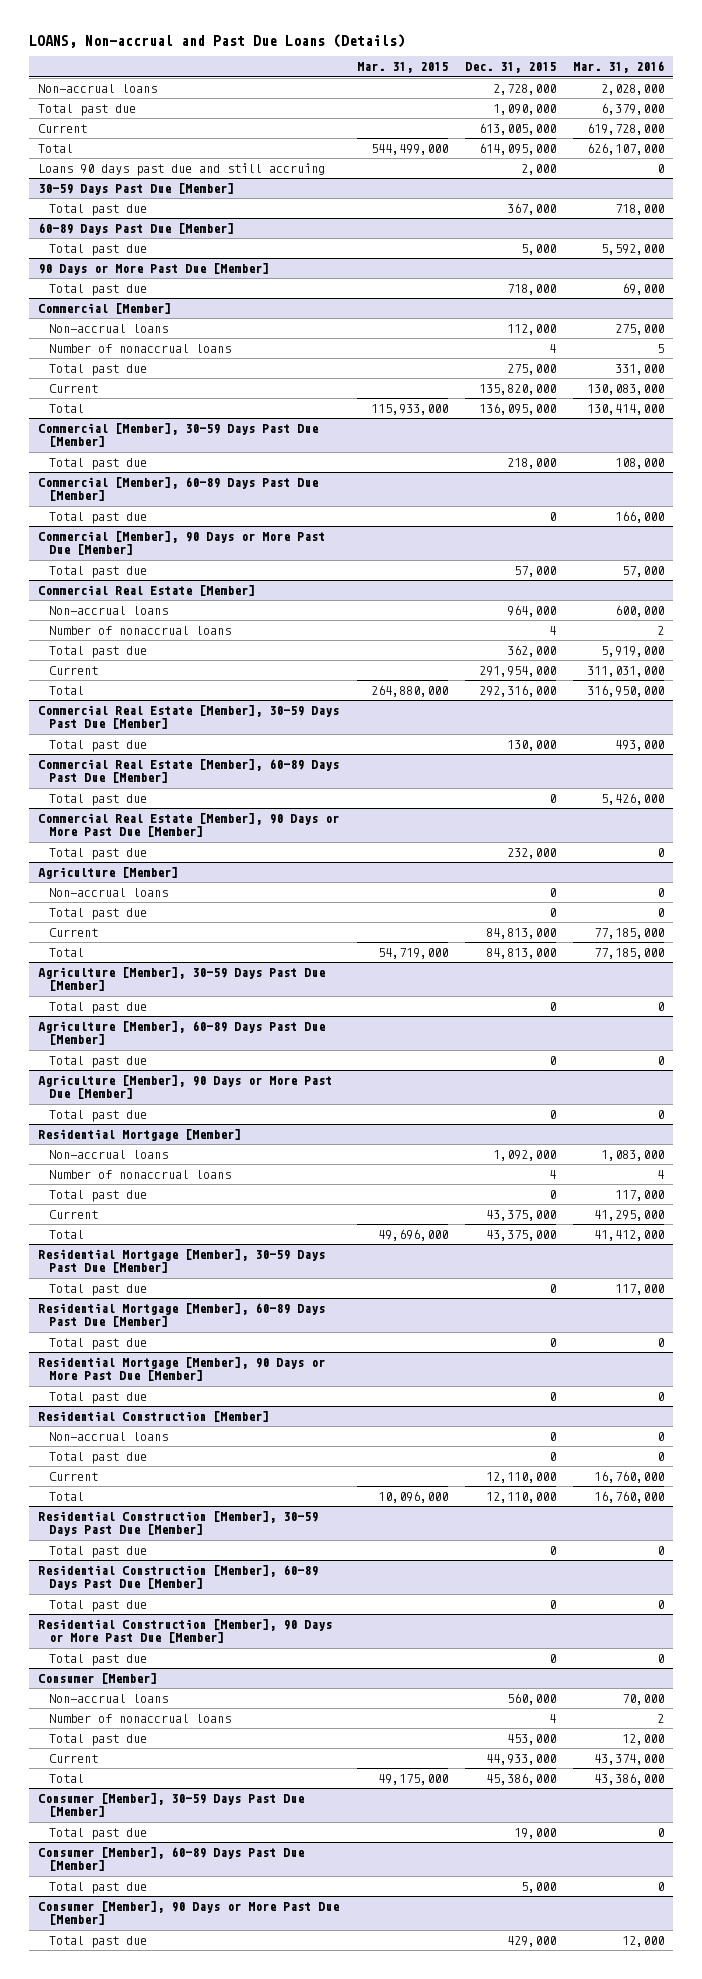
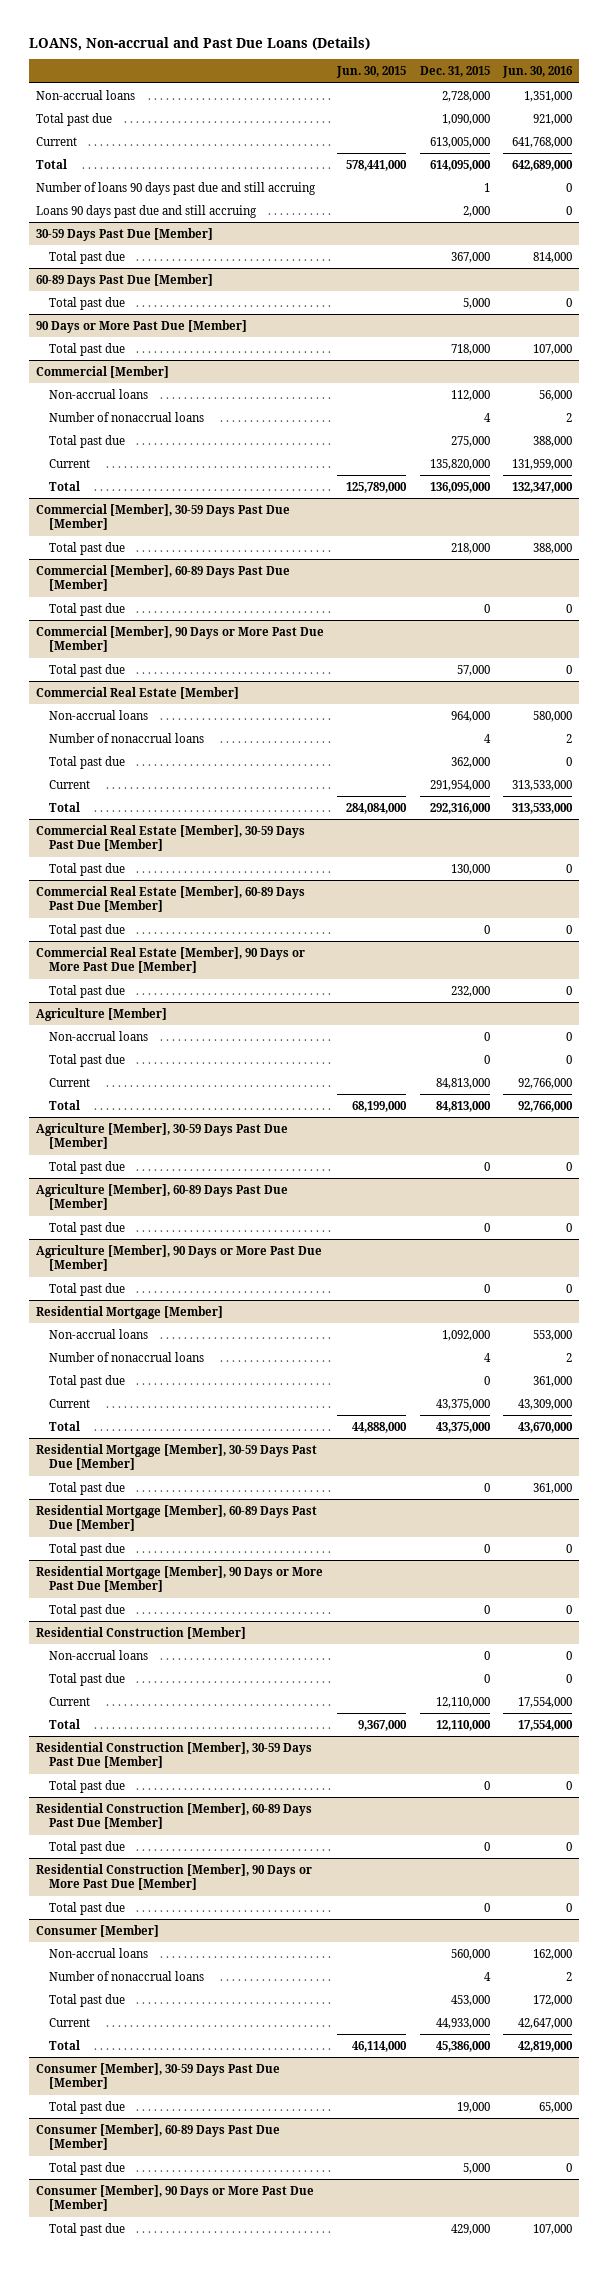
[356,62,448,74] Mar. 31, 2015 -> none
[573,61,665,74] Mar. 31, 2016 -> none
none -> [336,66,407,79] Jun. 30, 2015
none -> [502,66,574,79] Jun. 30, 2016
none -> [35,181,316,195] Number of loans 90 days past due and still accruing

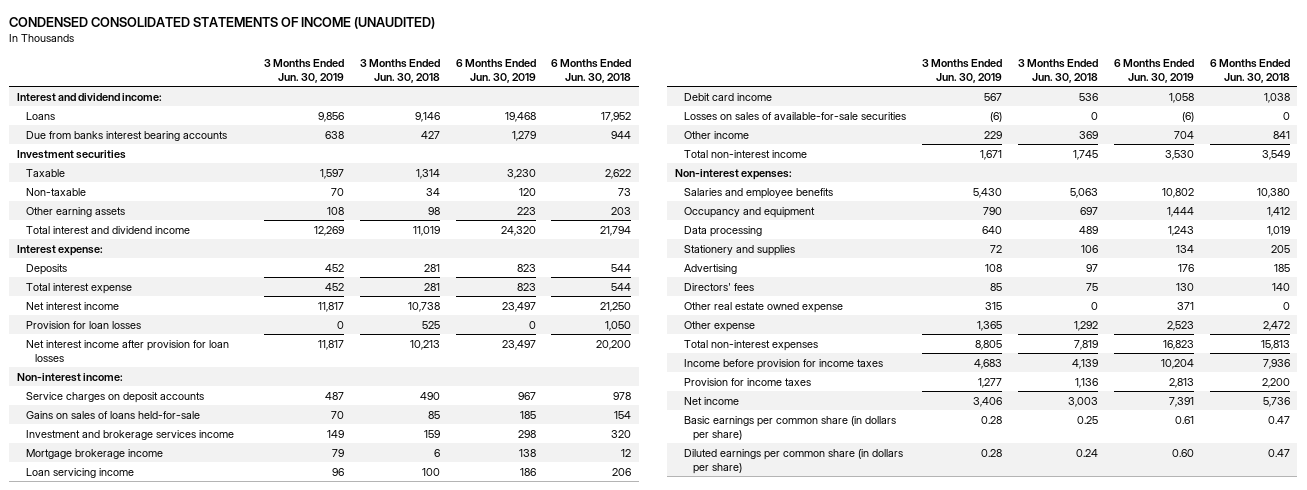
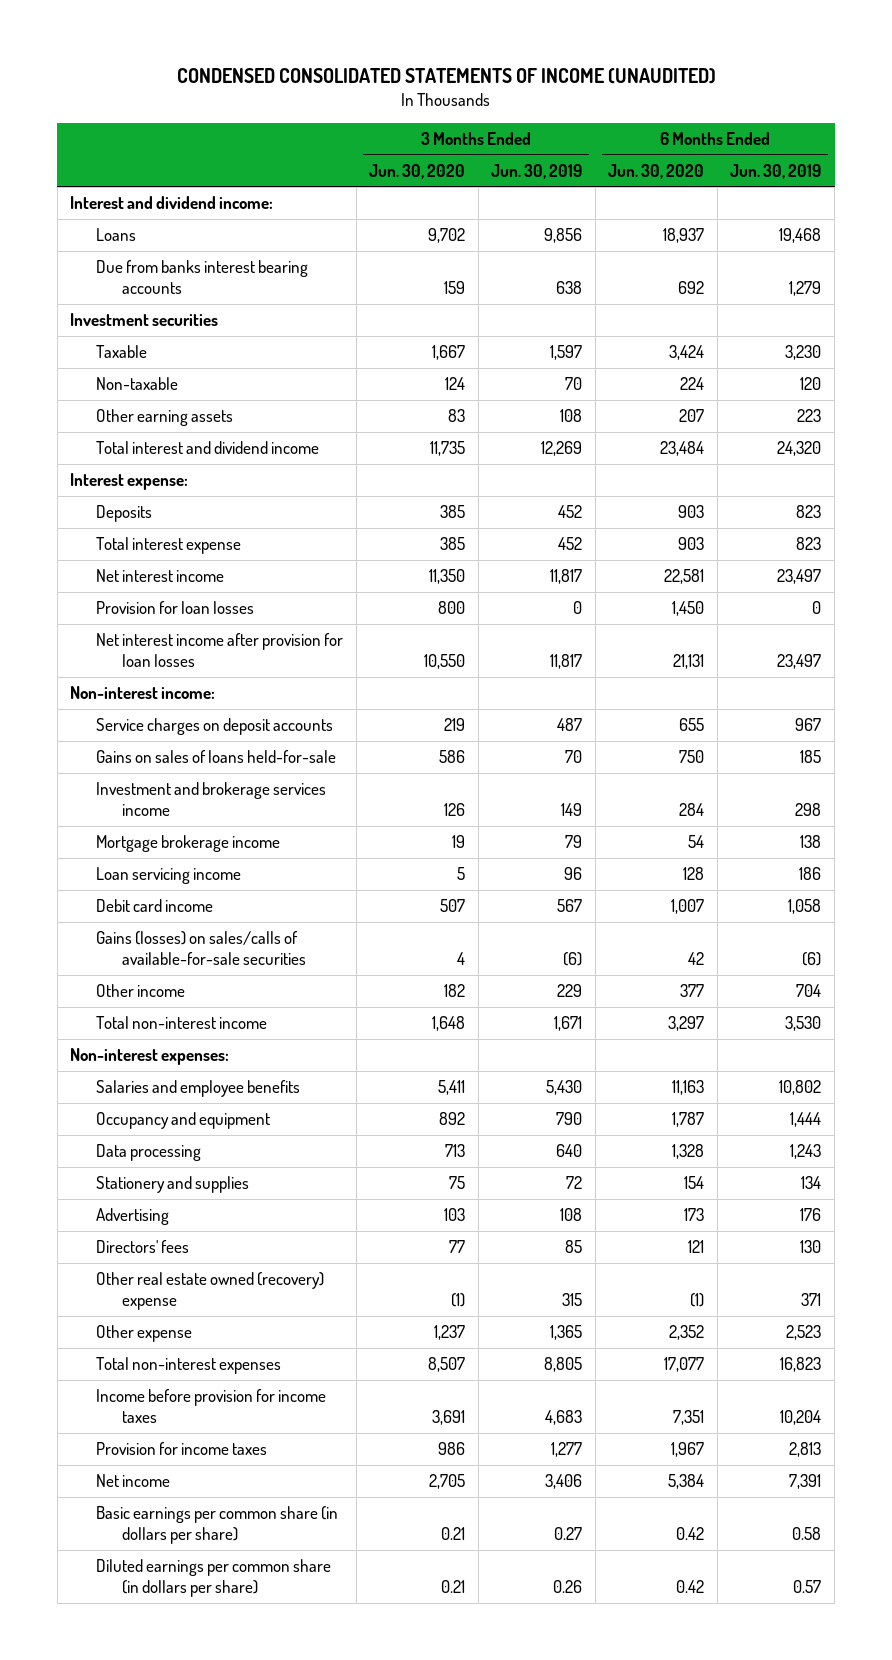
[359,58,440,84] 3 Months Ended Jun. 30, 2018 -> none
[551,58,632,84] 6 Months Ended Jun. 30, 2018 -> none
none -> [369,163,466,179] Jun. 30, 2020
none -> [608,163,705,179] Jun. 30, 2020
[684,111,907,120] Losses on sales of available-for-sale securities -> [96,931,307,965] Gains (losses) on sales/calls of available-for-sale securities
[684,301,844,313] Other real estate owned expense -> [96,1272,325,1310] Other real estate owned (recovery) expense
[981,415,1003,424] 0.28 -> [554,1526,583,1540] 0.27
[1174,415,1194,424] 0.61 -> [792,1526,822,1540] 0.58
[981,448,1003,457] 0.28 -> [553,1579,583,1593] 0.26
[1171,448,1194,457] 0.60 -> [793,1579,822,1593] 0.57

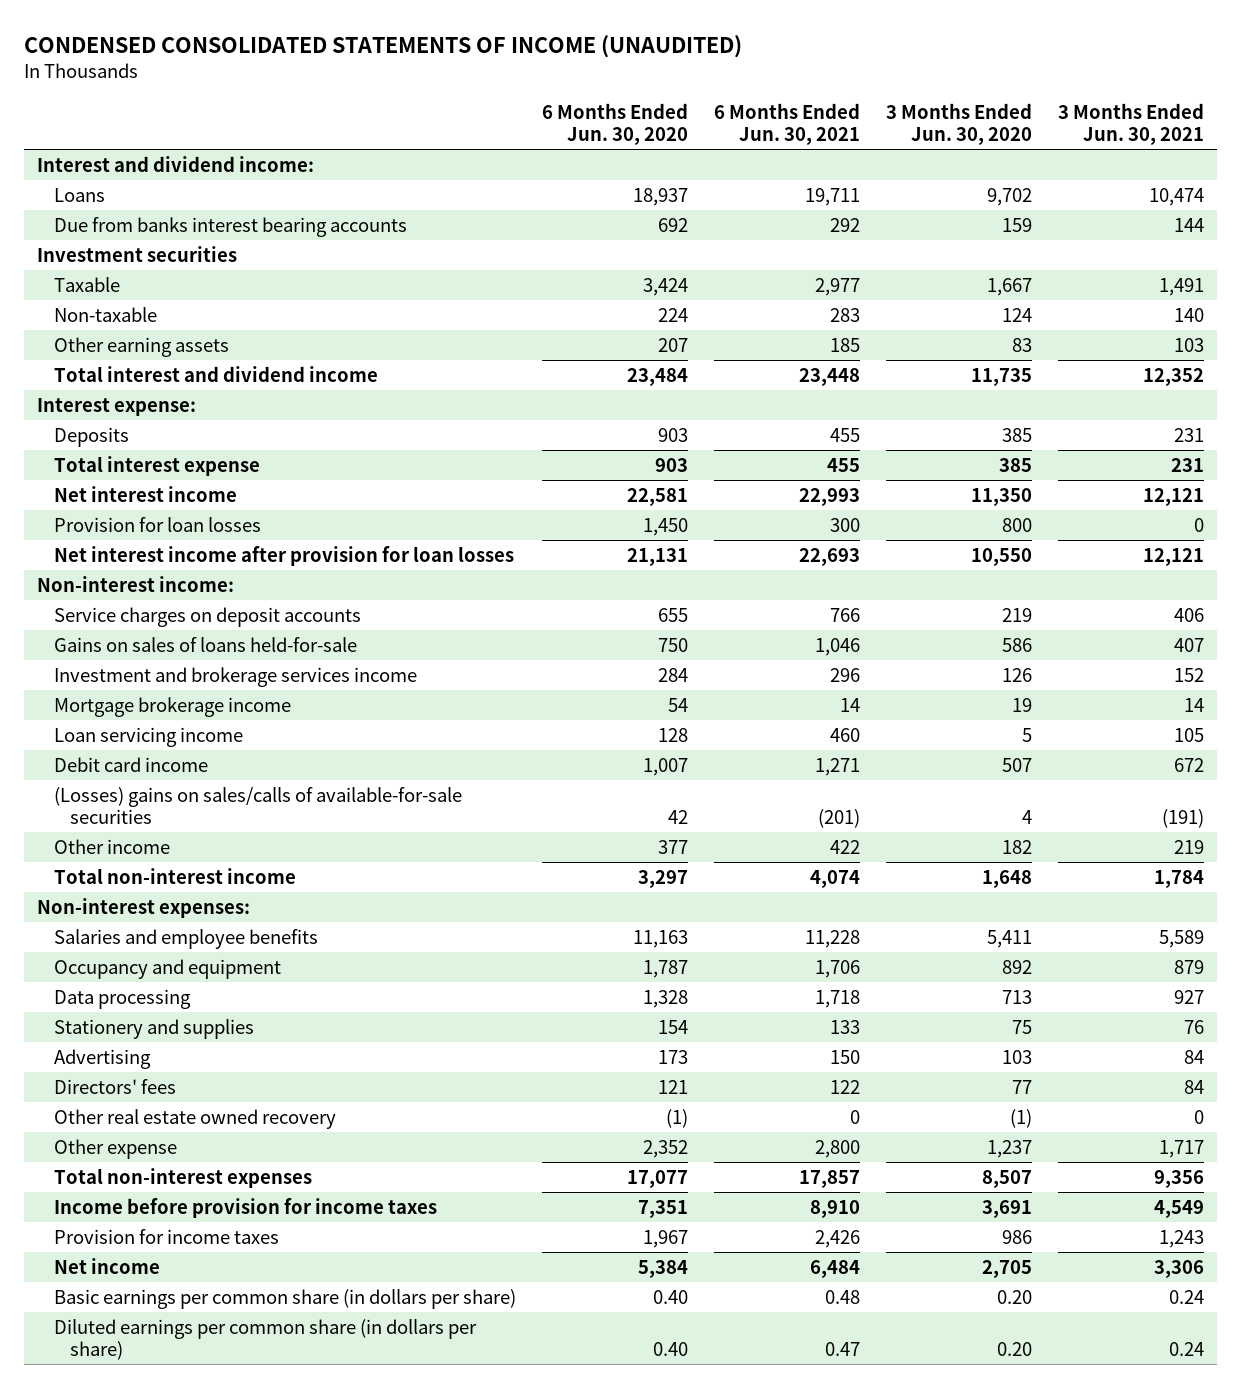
[491,163,583,179] Jun. 30, 2019 -> none
[730,163,822,179] Jun. 30, 2019 -> none
none -> [713,102,860,146] 6 Months Ended Jun. 30, 2021
none -> [1057,102,1204,146] 3 Months Ended Jun. 30, 2021
[96,931,307,965] Gains (losses) on sales/calls of available-for-sale securities -> [53,786,462,825] (Losses) gains on sales/calls of available-for-sale securities
[96,1272,325,1310] Other real estate owned (recovery) expense -> [53,1108,336,1129] Other real estate owned recovery
[441,1526,466,1540] 0.21 -> [996,1289,1032,1304] 0.20
[676,1526,705,1540] 0.42 -> [652,1289,688,1304] 0.40
[441,1579,466,1593] 0.21 -> [996,1342,1032,1357] 0.20
[676,1579,705,1593] 0.42 -> [652,1342,688,1357] 0.40

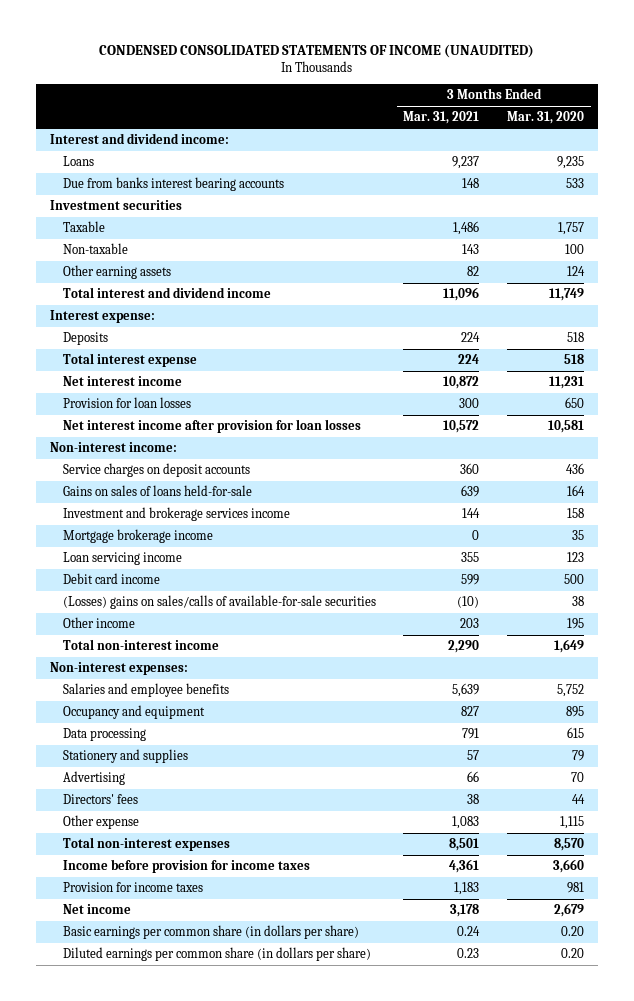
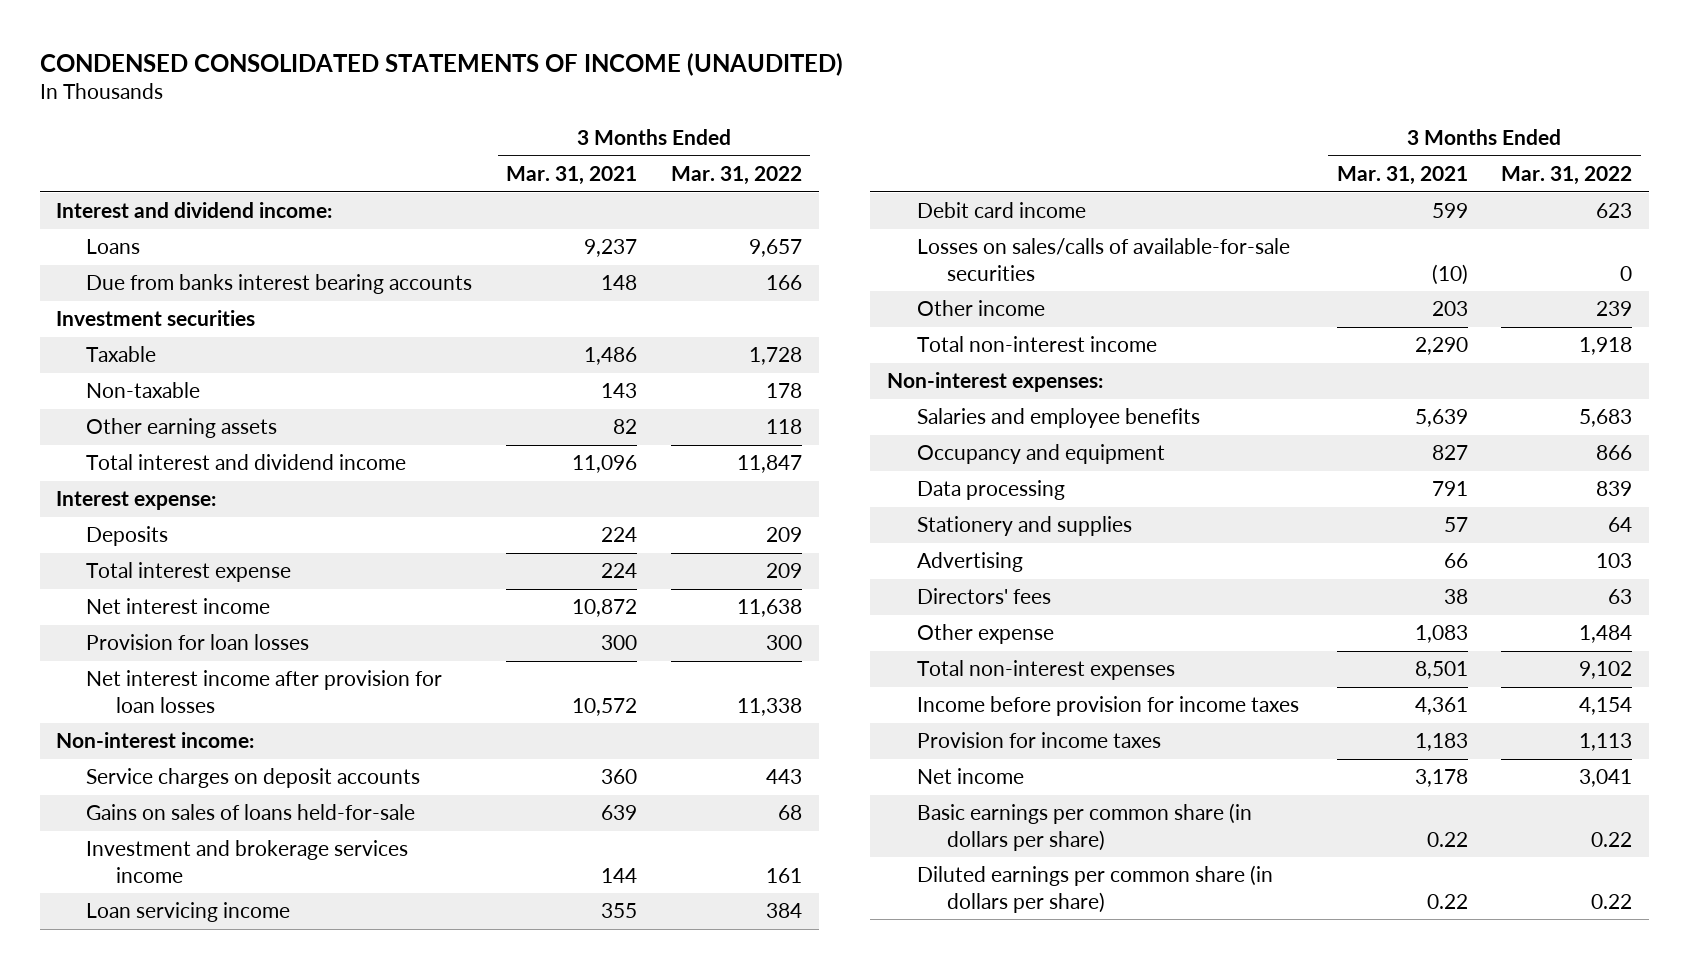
[506,111,584,125] Mar. 31, 2020 -> none
none -> [670,166,802,186] Mar. 31, 2022
[62,529,213,544] Mortgage brokerage income -> none
[62,595,376,610] (Losses) gains on sales/calls of available-for-sale securities -> [916,238,1290,281] Losses on sales/calls of available-for-sale securities
[457,926,481,937] 0.24 -> [1426,831,1468,847] 0.22
[457,948,480,959] 0.23 -> [1426,893,1468,909] 0.22

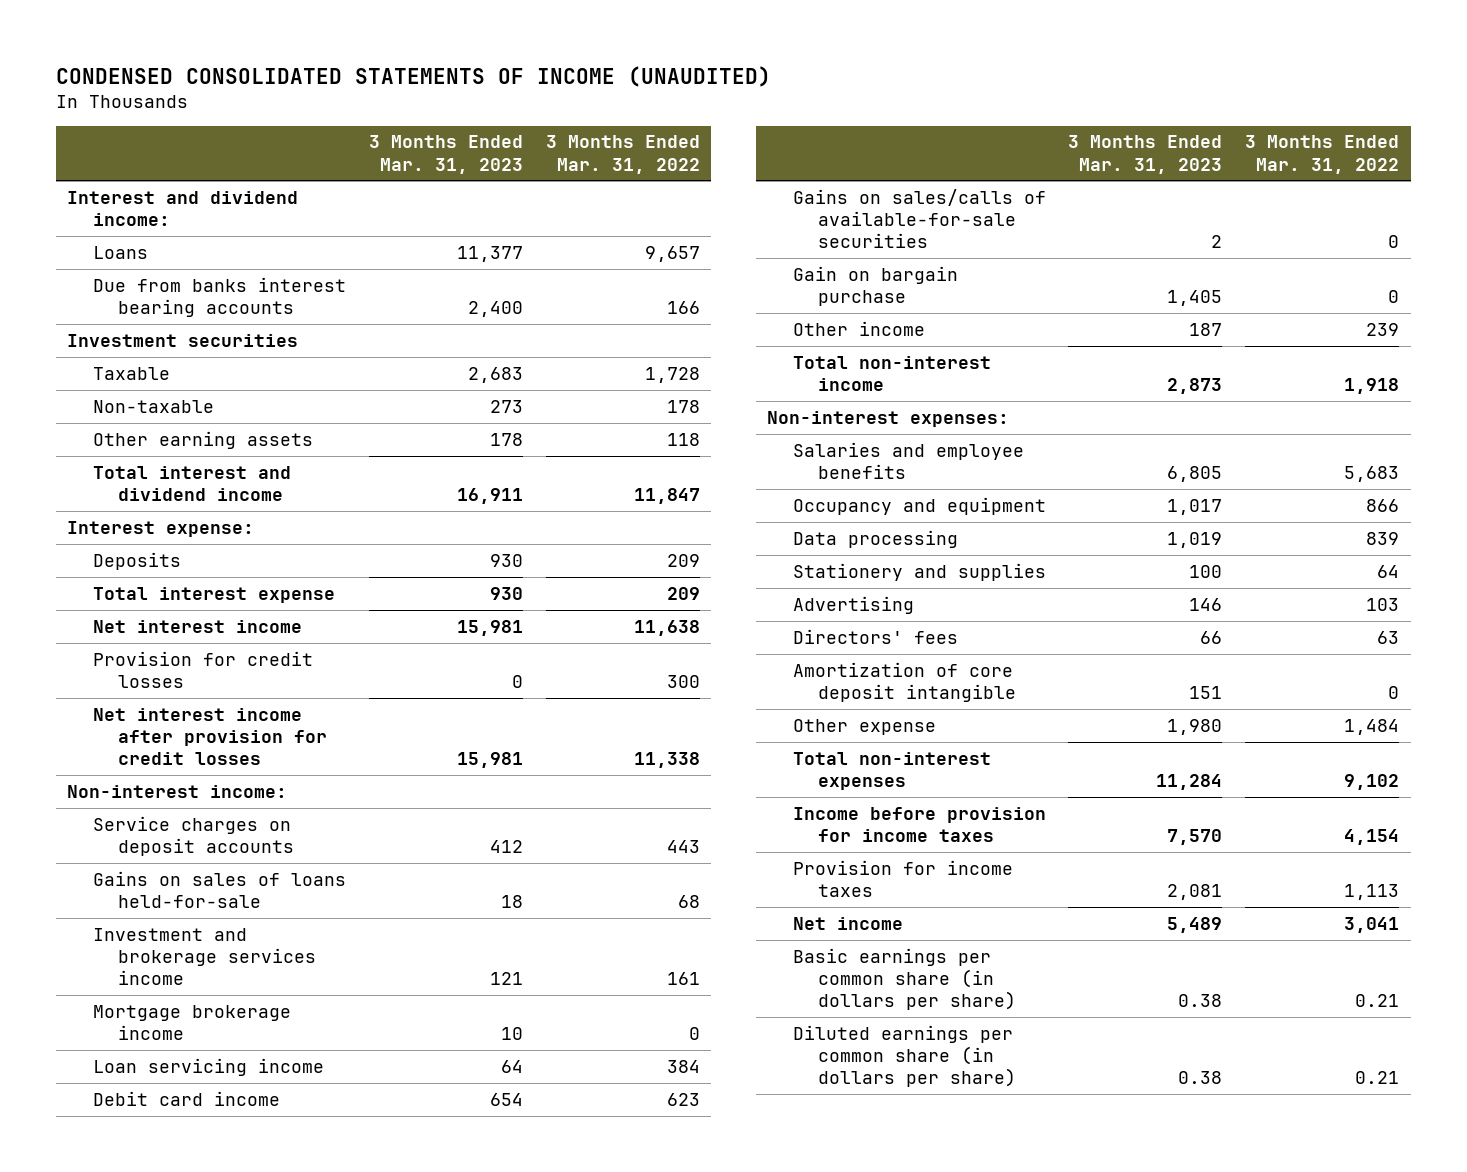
[506,166,638,186] Mar. 31, 2021 -> none
none -> [368,135,523,174] 3 Months Ended Mar. 31, 2023
[86,634,310,651] Provision for loan losses -> [92,650,313,688] Provision for credit losses
[86,670,443,713] Net interest income after provision for loan losses -> [92,707,327,766] Net interest income after provision for credit losses
none -> [92,1004,291,1040] Mortgage brokerage income
[916,238,1290,281] Losses on sales/calls of available-for-sale securities -> [792,188,1046,249] Gains on sales/calls of available-for-sale securities
none -> [792,265,958,306] Gain on bargain purchase
none -> [792,661,1016,702] Amortization of core deposit intangible
[1591,831,1633,847] 0.22 -> [1355,994,1400,1008] 0.21
[1591,893,1633,909] 0.22 -> [1355,1071,1400,1085] 0.21

